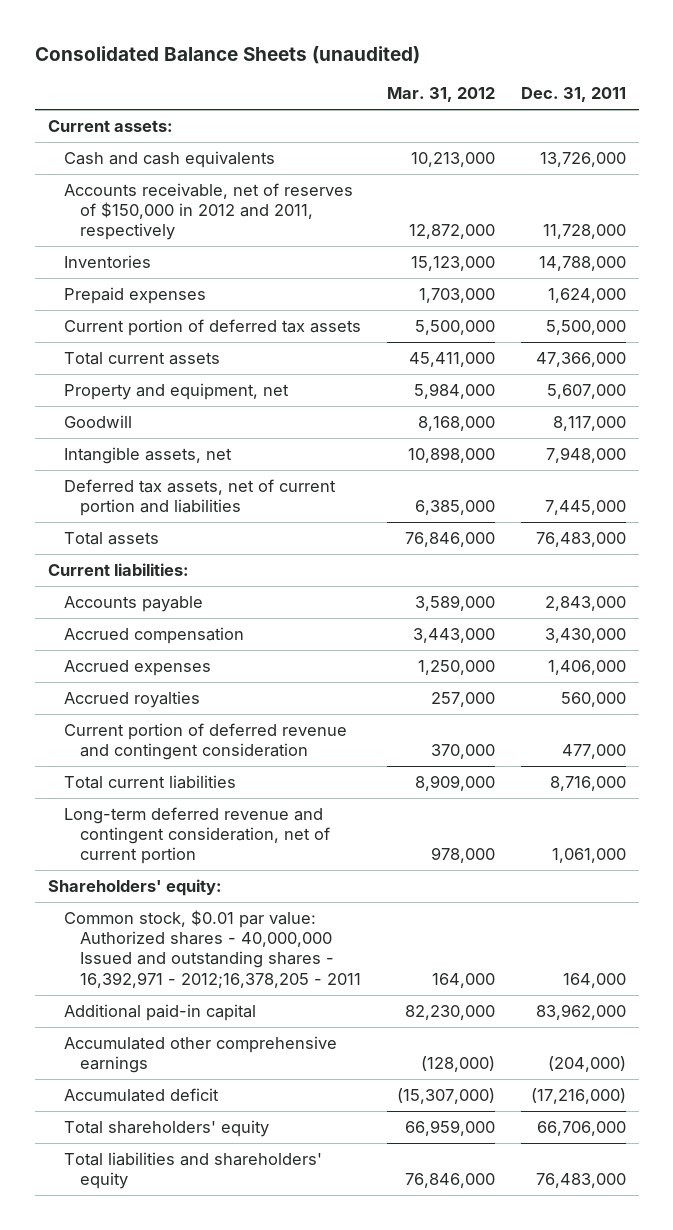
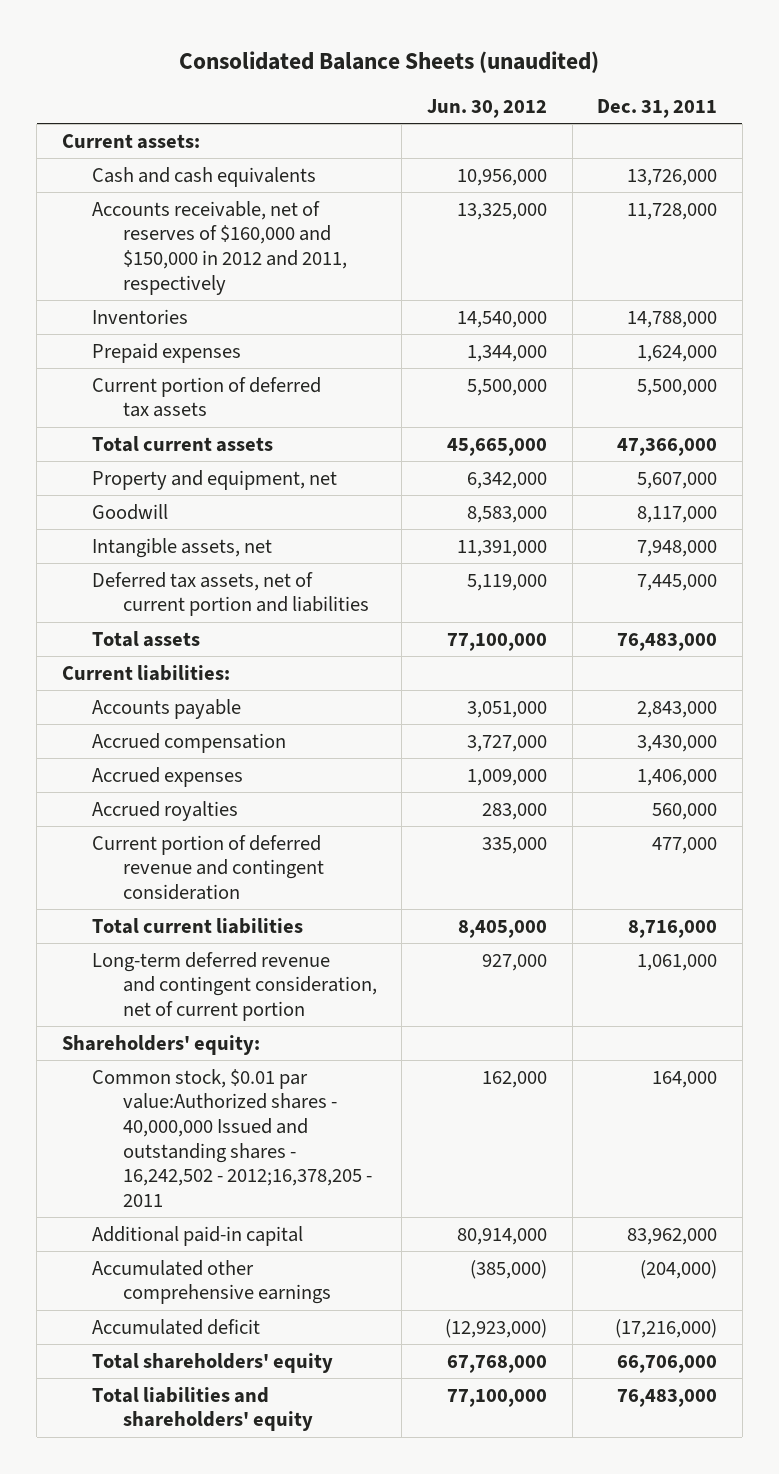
[386,87,495,103] Mar. 31, 2012 -> none
none -> [427,98,548,118] Jun. 30, 2012
[63,183,353,241] Accounts receivable, net of reserves of $150,000 in 2012 and 2011, respectively -> [92,200,347,295] Accounts receivable, net of reserves of $160,000 and $150,000 in 2012 and 2011, respectively
[63,910,361,988] Common stock, $0.01 par value: Authorized shares - 40,000,000 Issued and outstanding shares - 16,392,971 - 2012;16,378,205 - 2011 -> [92,1068,372,1207] Common stock, $0.01 par value:Authorized shares - 40,000,000 Issued and outstanding shares - 16,242,502 - 2012;16,378,205 - 2011

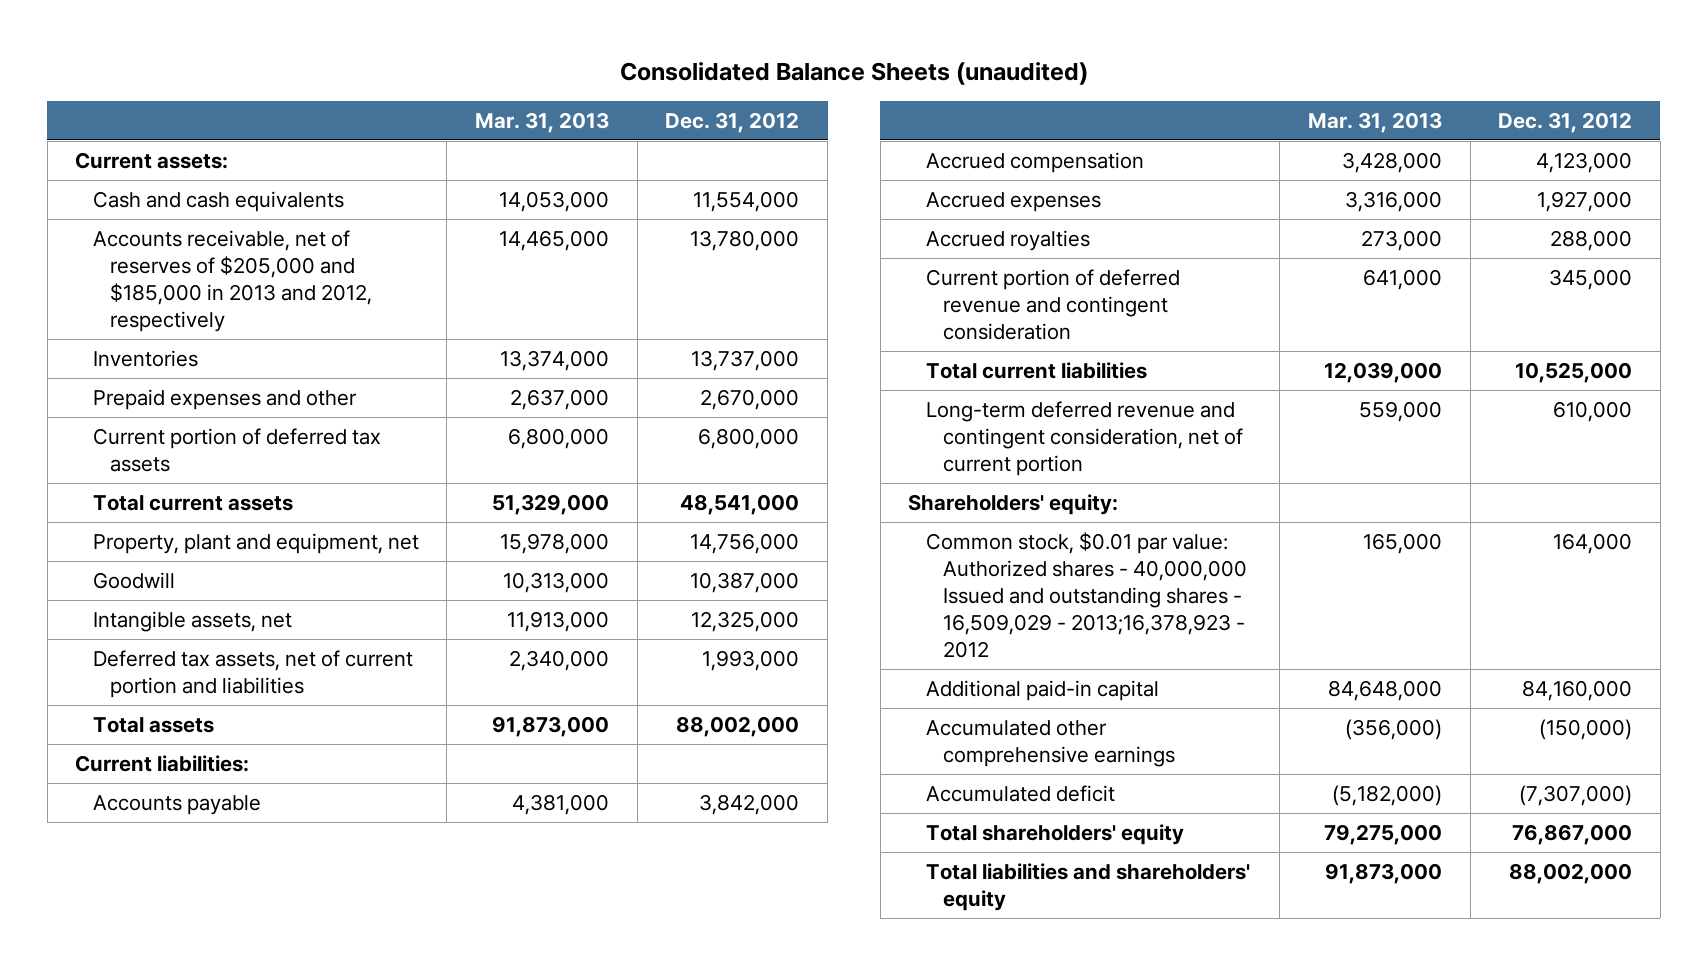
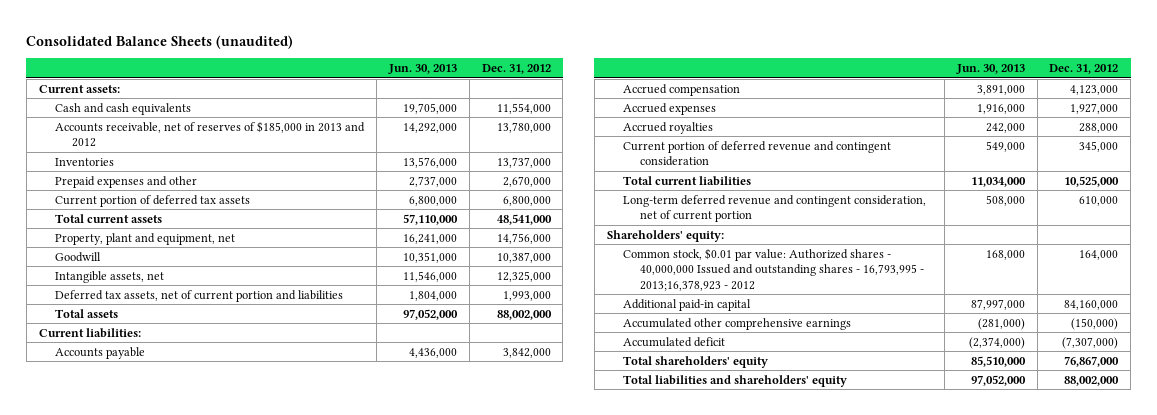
[475,111,610,133] Mar. 31, 2013 -> none
none -> [387,64,457,75] Jun. 30, 2013
[92,229,373,333] Accounts receivable, net of reserves of $205,000 and $185,000 in 2013 and 2012, respectively -> [55,120,366,148] Accounts receivable, net of reserves of $185,000 in 2013 and 2012
[925,531,1247,659] Common stock, $0.01 par value: Authorized shares - 40,000,000 Issued and outstanding shares - 16,509,029 - 2013;16,378,923 - 2012 -> [623,247,925,291] Common stock, $0.01 par value: Authorized shares - 40,000,000 Issued and outstanding shares - 16,793,995 - 2013;16,378,923 - 2012

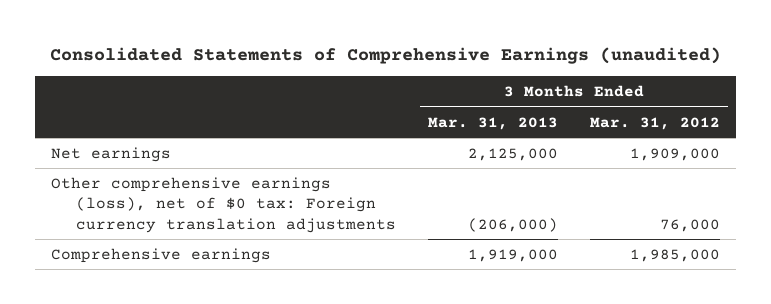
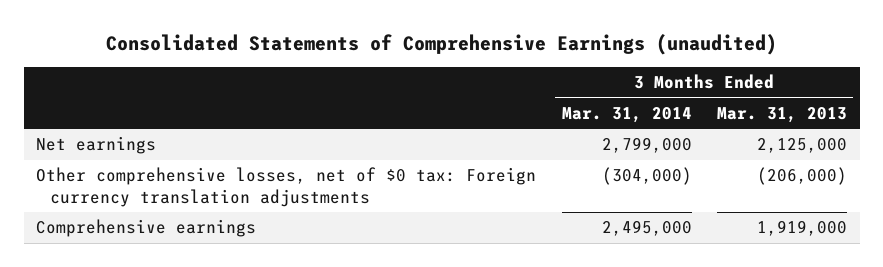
[589,116,720,130] Mar. 31, 2012 -> none
none -> [561,107,692,124] Mar. 31, 2014
[51,176,397,233] Other comprehensive earnings (loss), net of $0 tax: Foreign currency translation adjustments -> [36,167,537,207] Other comprehensive losses, net of $0 tax: Foreign currency translation adjustments

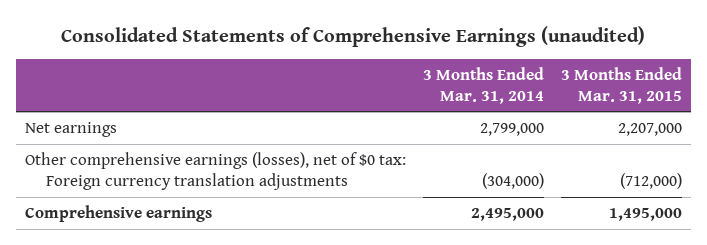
[717,107,848,124] Mar. 31, 2013 -> none
none -> [561,66,683,104] 3 Months Ended Mar. 31, 2015
[36,167,537,207] Other comprehensive losses, net of $0 tax: Foreign currency translation adjustments -> [24,152,406,190] Other comprehensive earnings (losses), net of $0 tax: Foreign currency translation adjustments

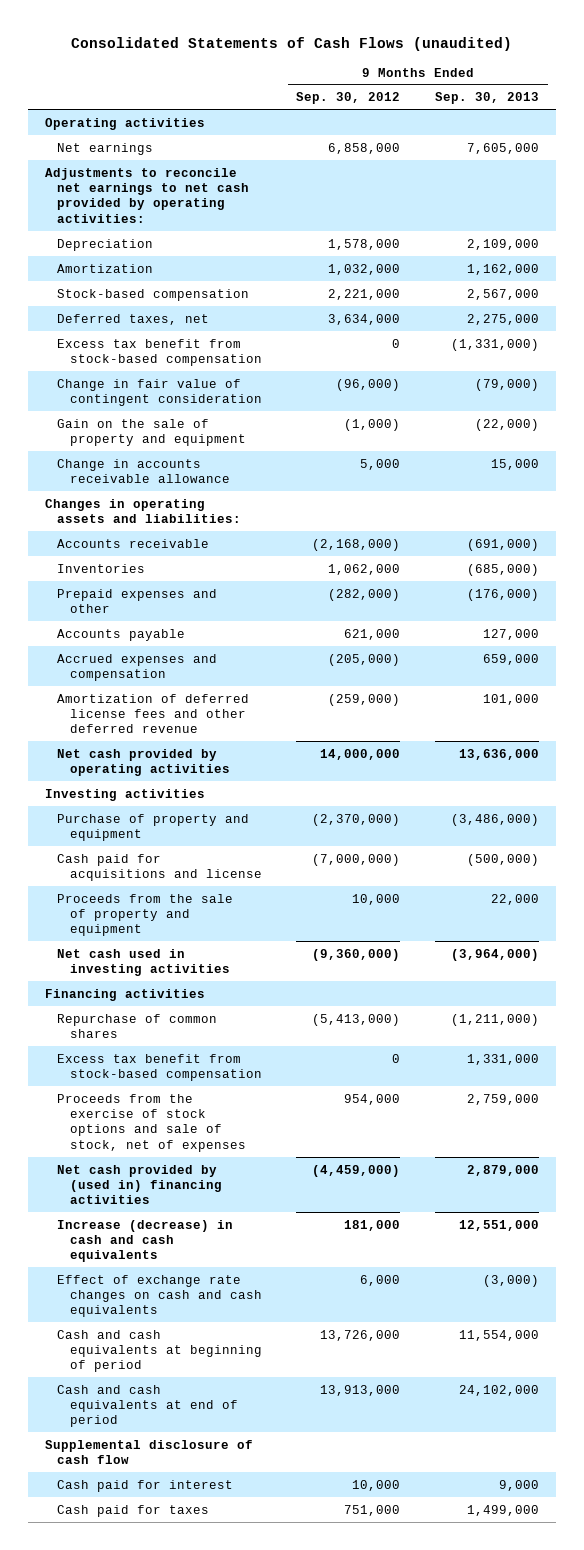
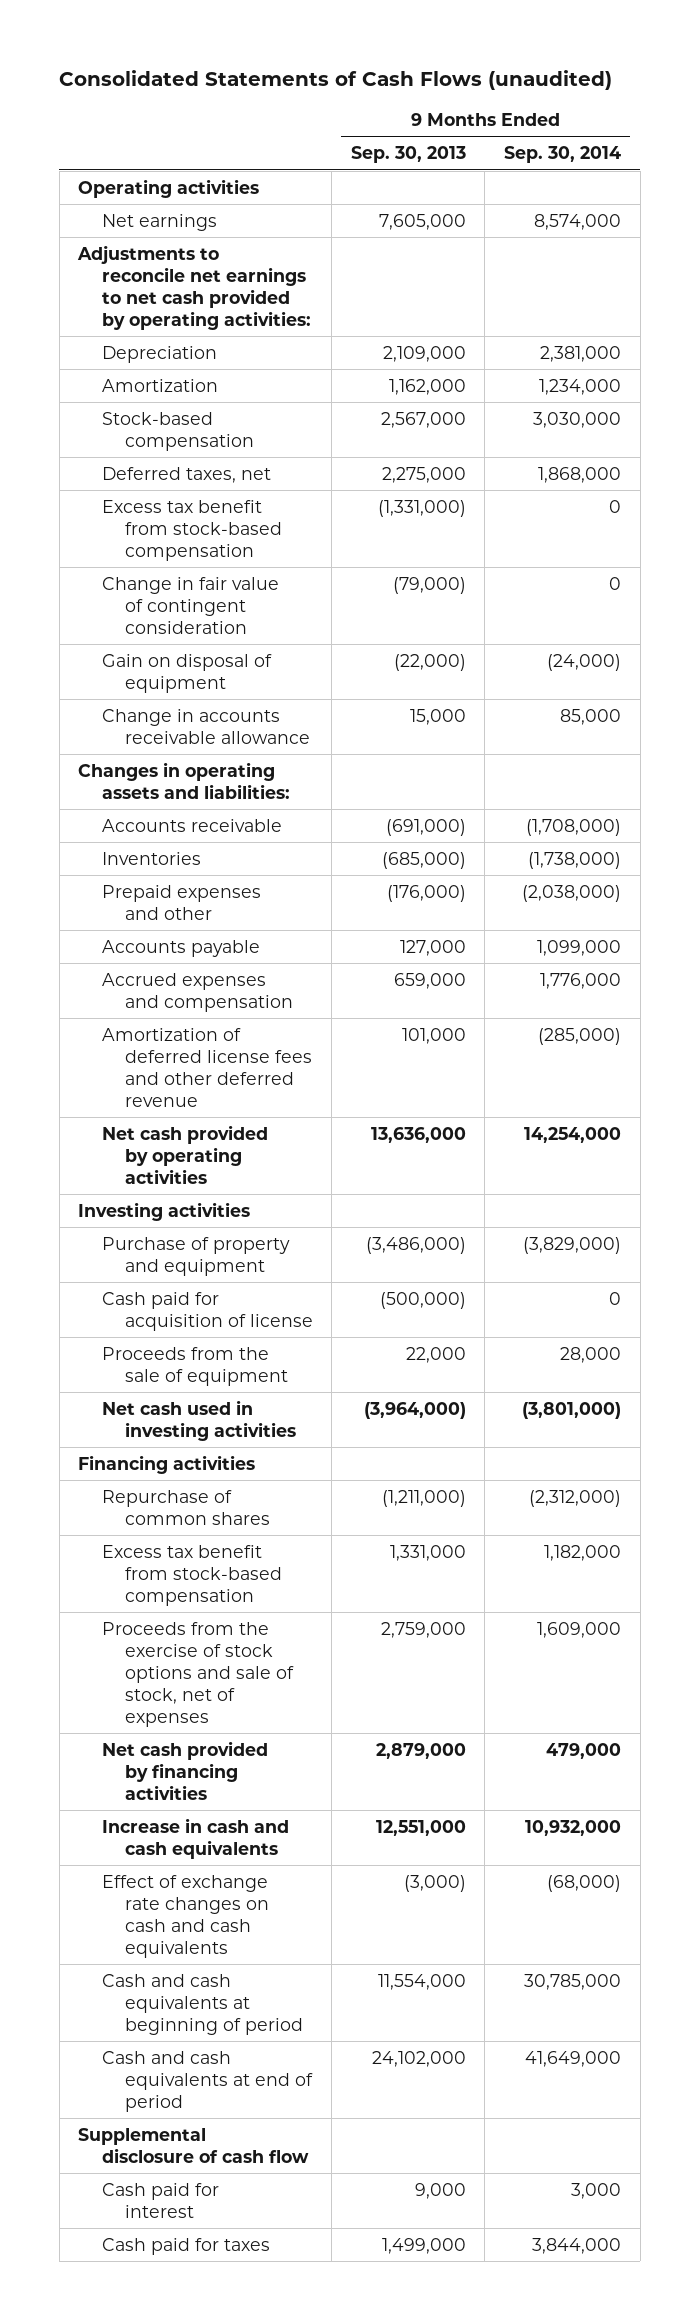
[296,92,401,105] Sep. 30, 2012 -> none
none -> [503,146,621,164] Sep. 30, 2014
[57,418,246,446] Gain on the sale of property and equipment -> none
none -> [101,653,272,693] Gain on disposal of equipment
[57,853,262,881] Cash paid for acquisitions and license -> [101,1291,313,1331] Cash paid for acquisition of license
[57,893,234,937] Proceeds from the sale of property and equipment -> [101,1346,288,1386] Proceeds from the sale of equipment
[57,1164,222,1205] Net cash provided by (used in) financing activities -> [101,1740,268,1800] Net cash provided by financing activities
[57,1219,234,1263] Increase (decrease) in cash and cash equivalents -> [101,1817,289,1859] Increase in cash and cash equivalents

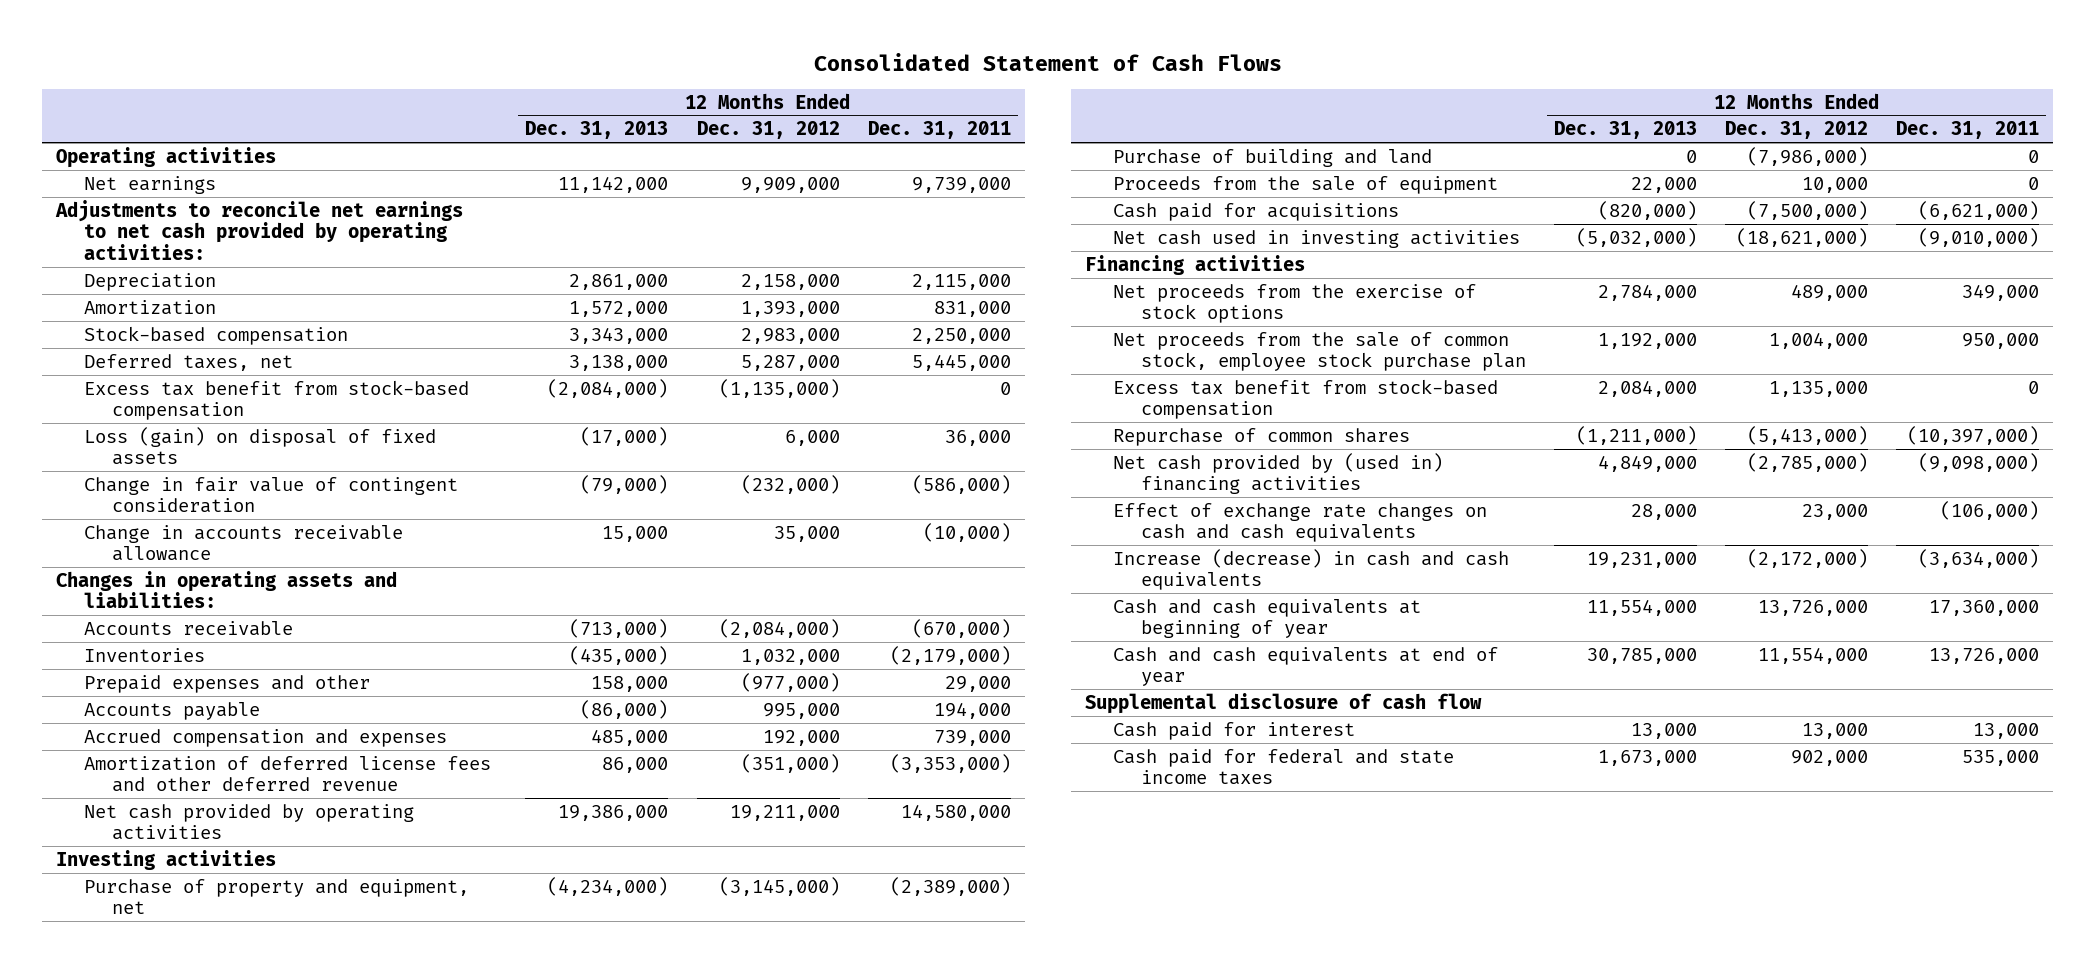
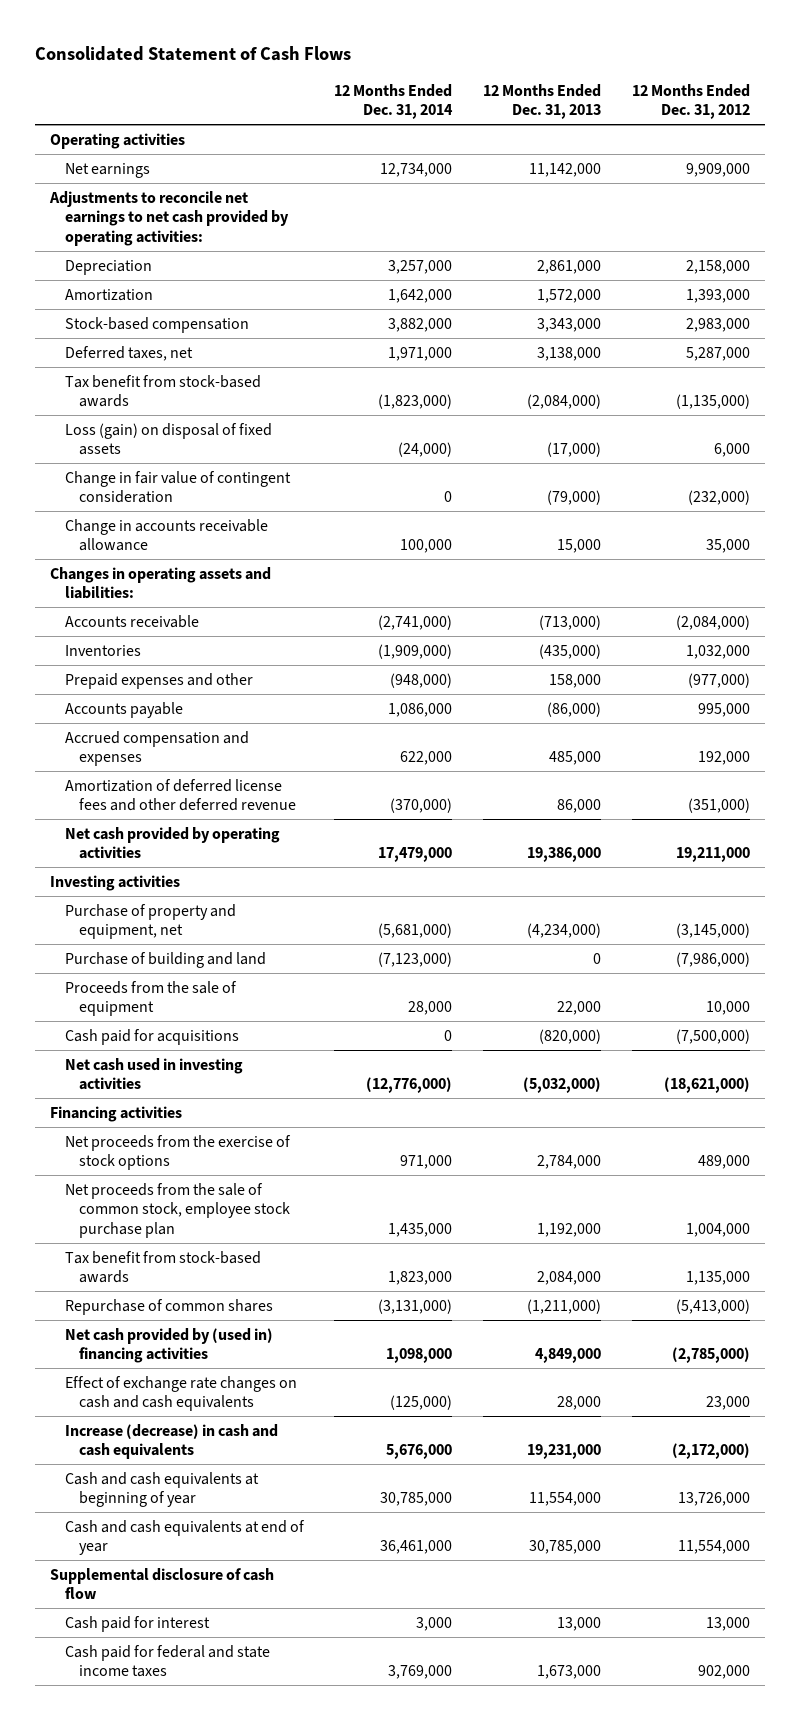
[867,121,1011,140] Dec. 31, 2011 -> none
none -> [334,83,454,120] 12 Months Ended Dec. 31, 2014
[84,379,470,421] Excess tax benefit from stock-based compensation -> [64,374,261,408] Tax benefit from stock-based awards
[1112,378,1498,420] Excess tax benefit from stock-based compensation -> [64,1250,261,1284] Tax benefit from stock-based awards

